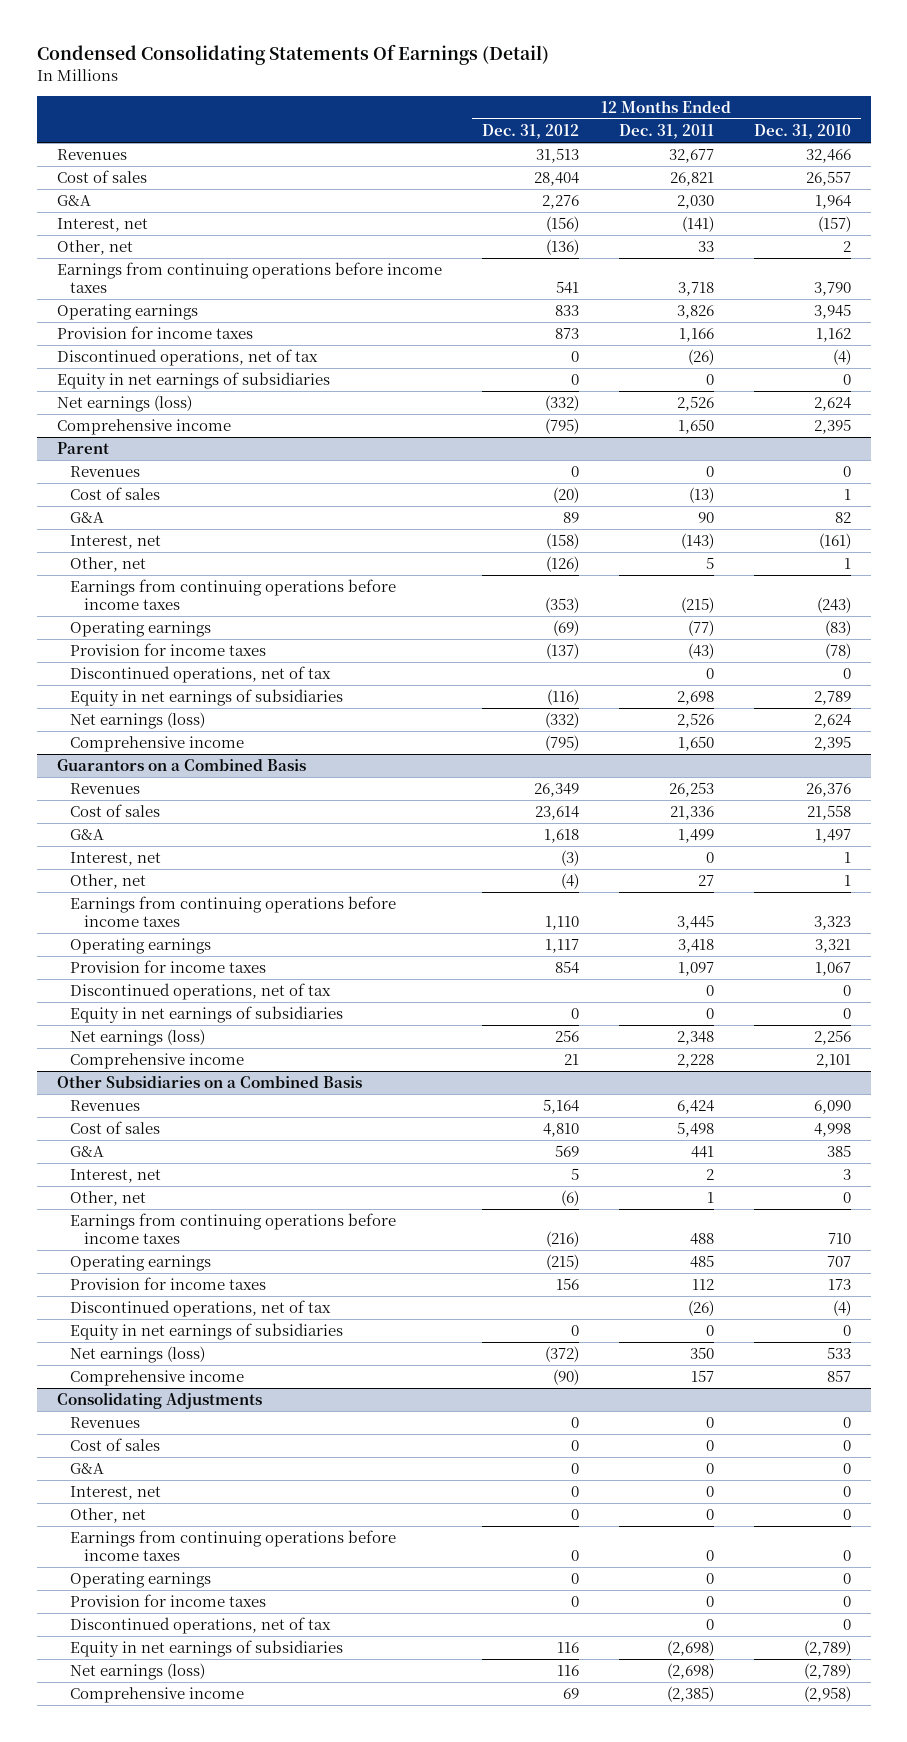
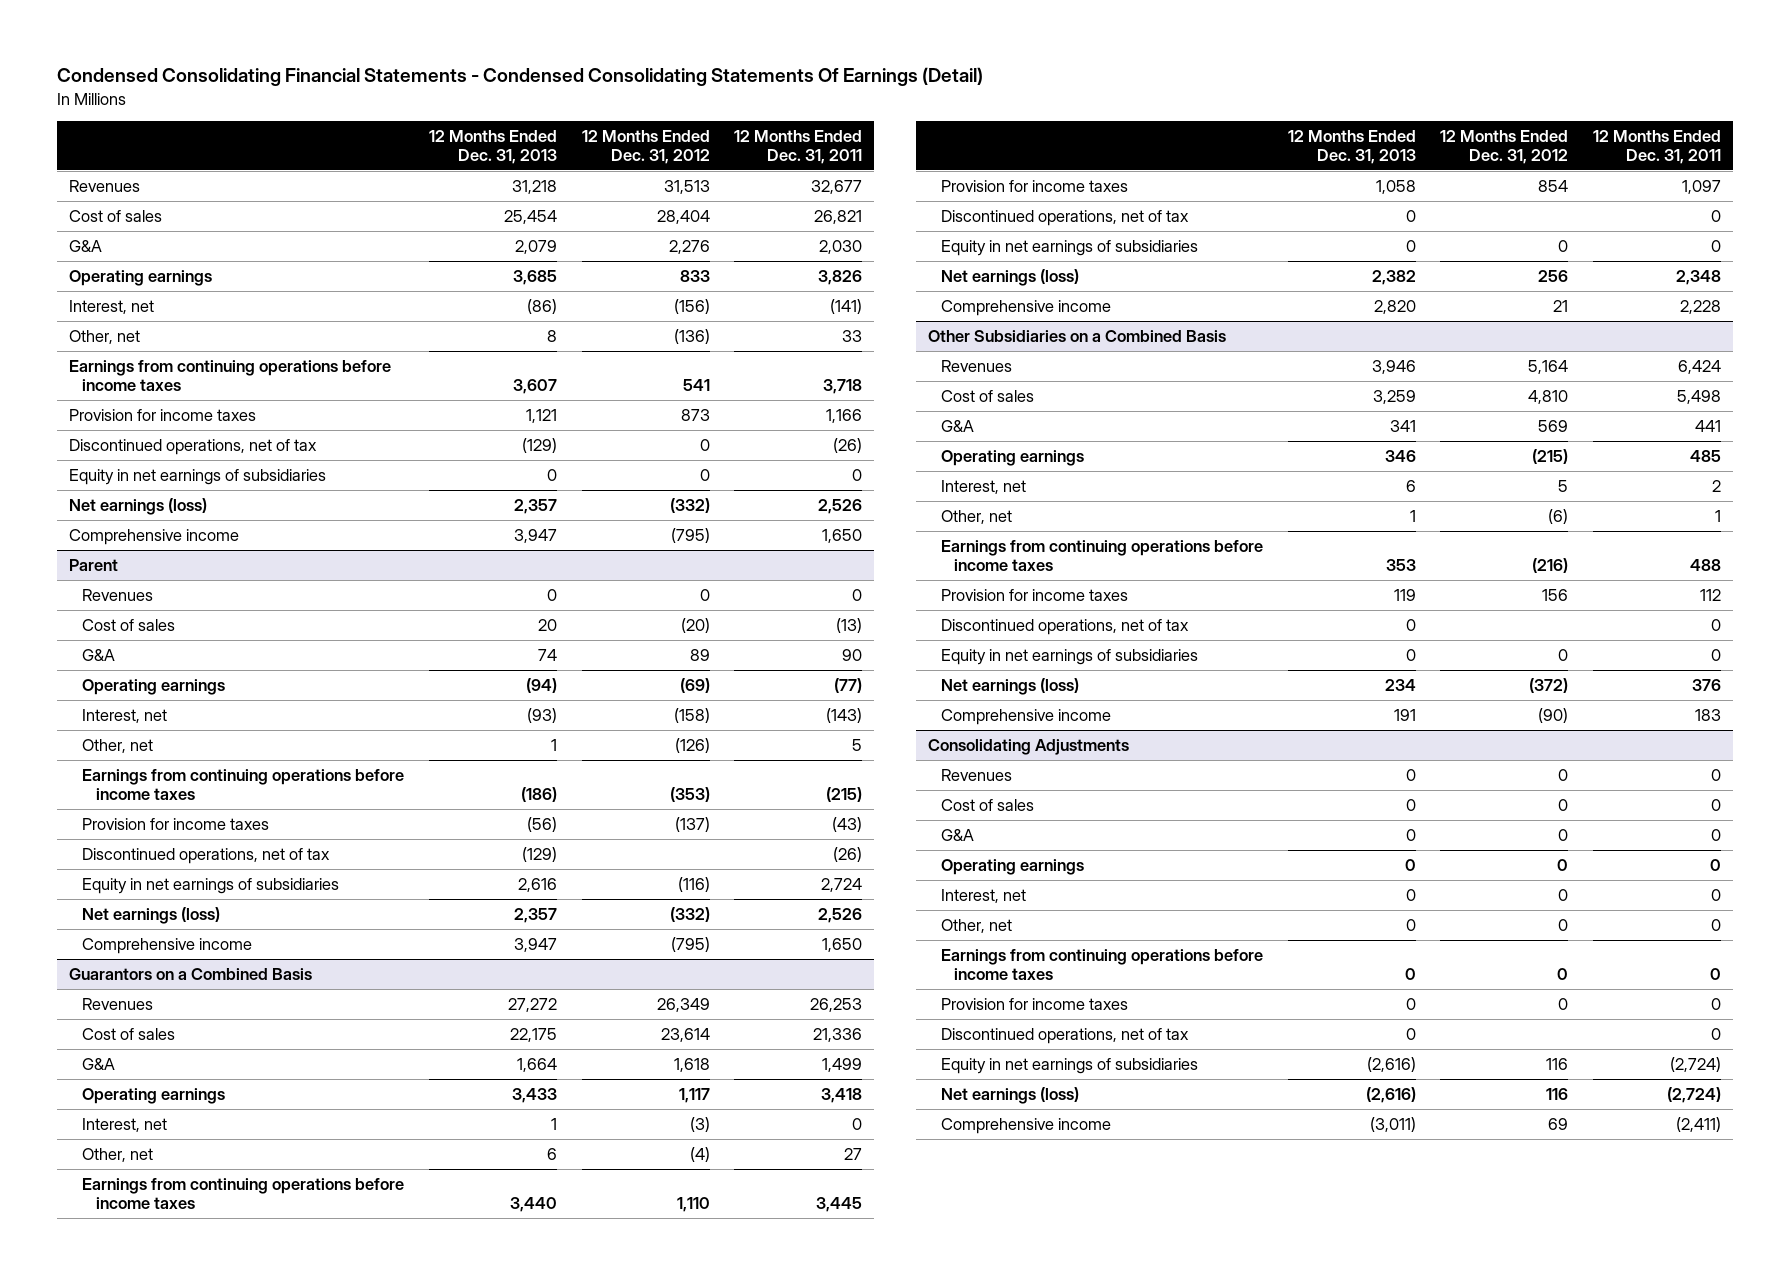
[36,44,549,66] Condensed Consolidating Statements Of Earnings (Detail) -> [56,67,983,87] Condensed Consolidating Financial Statements - Condensed Consolidating Statements Of Earnings (Detail)
[753,124,851,140] Dec. 31, 2010 -> none
none -> [428,129,557,164] 12 Months Ended Dec. 31, 2013
[56,304,198,321] Operating earnings -> [69,269,213,286] Operating earnings
[70,621,212,638] Operating earnings -> [82,678,226,695] Operating earnings
[705,668,714,680] 0 -> [833,846,863,862] (26)
[676,691,714,706] 2,698 -> [821,877,863,892] 2,724
[70,938,212,955] Operating earnings -> [82,1087,226,1104] Operating earnings
[70,1255,212,1272] Operating earnings -> [941,449,1085,466] Operating earnings
[687,1300,714,1317] (26) -> [1710,618,1721,631] 0
[689,1347,714,1360] 350 -> [1691,678,1721,691] 376
[690,1370,714,1383] 157 -> [1694,708,1721,721] 183
[70,1572,212,1589] Operating earnings -> [941,858,1085,875] Operating earnings
[666,1640,714,1657] (2,698) -> [1669,1056,1721,1072] (2,724)
[666,1663,714,1680] (2,698) -> [1666,1086,1721,1103] (2,724)
[666,1686,714,1703] (2,385) -> [1675,1116,1721,1132] (2,411)

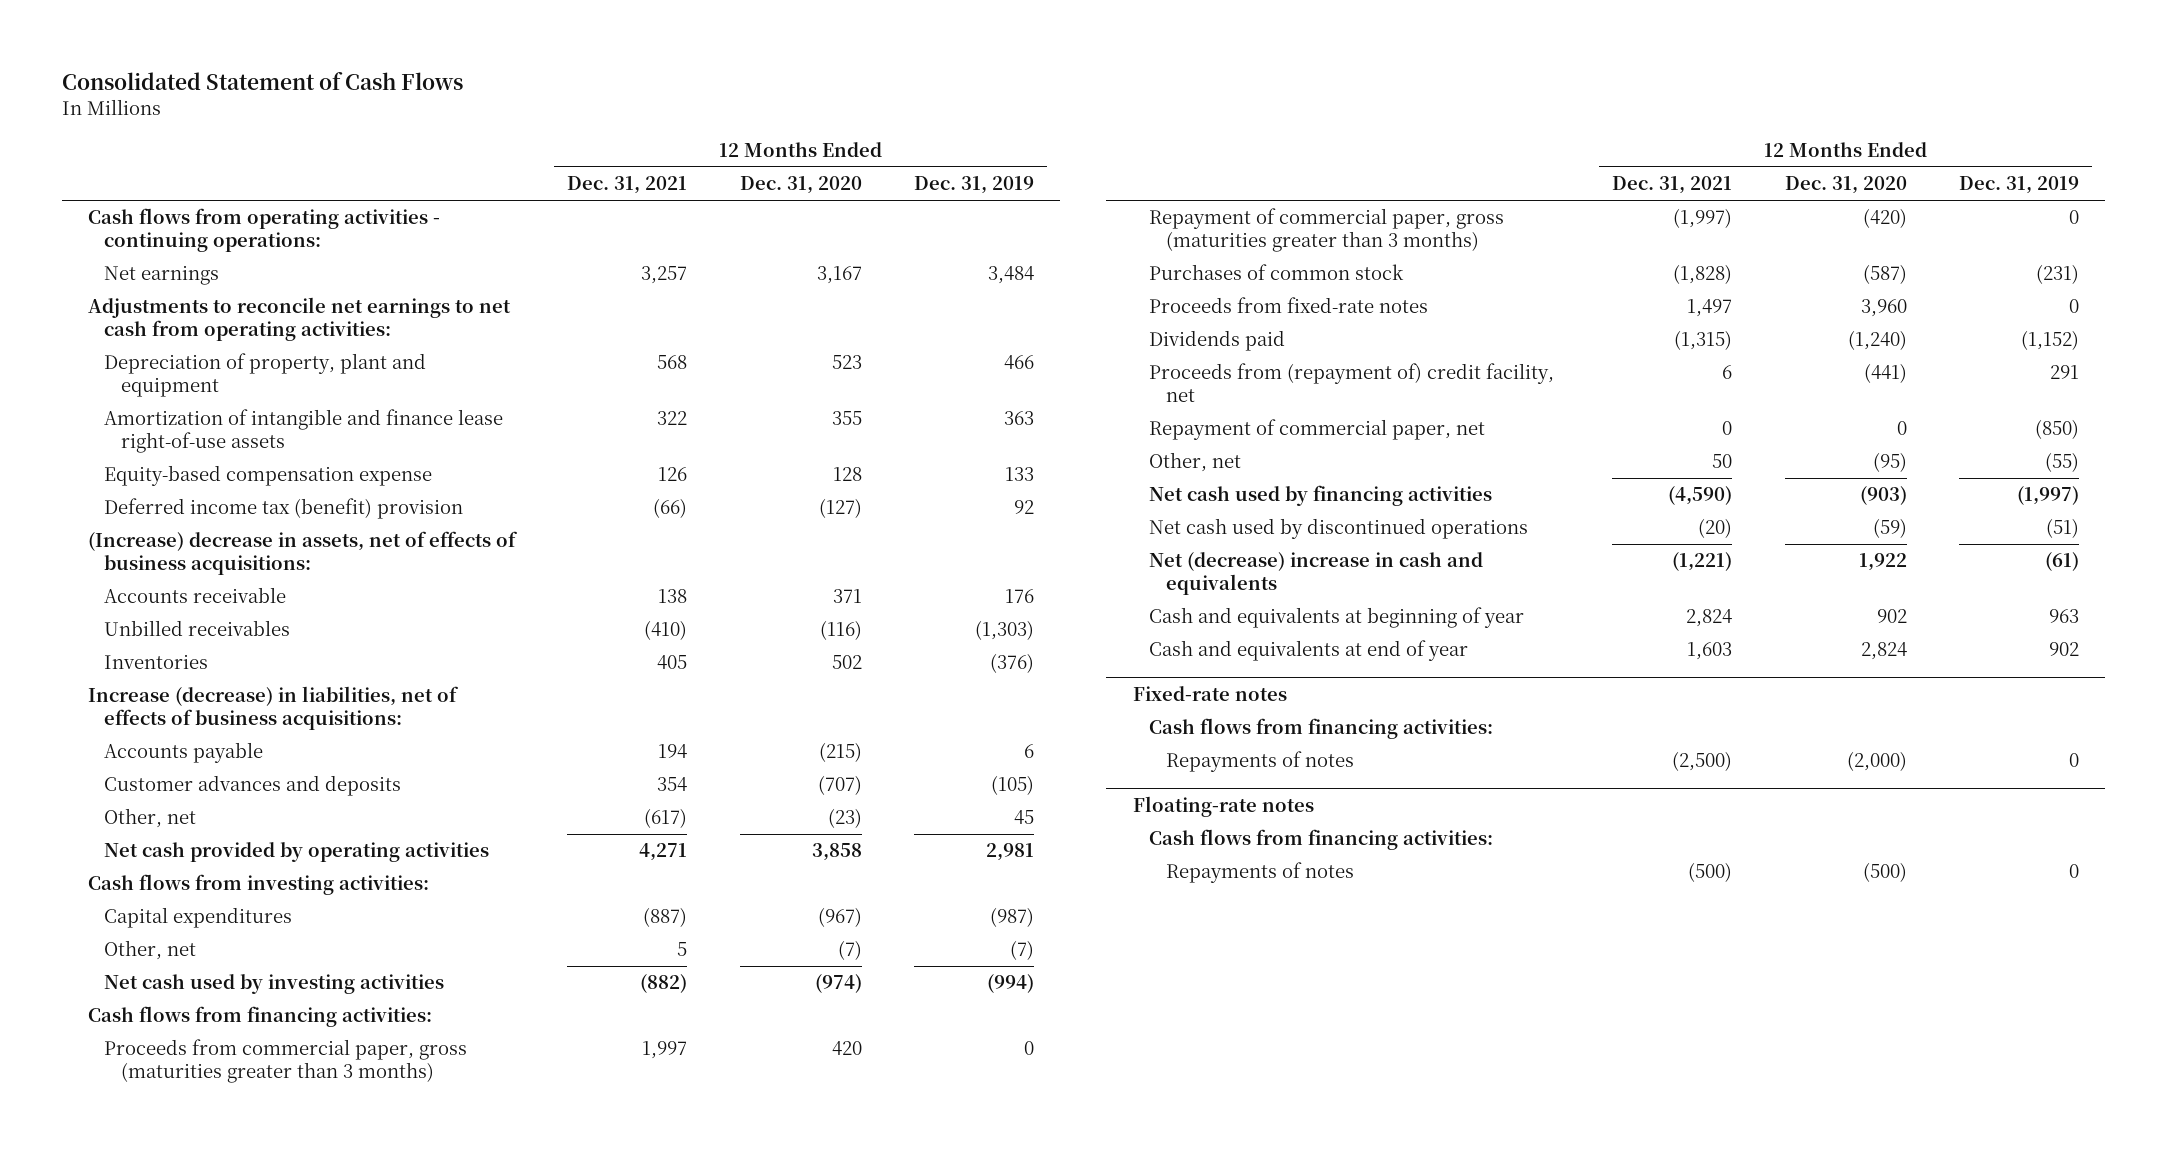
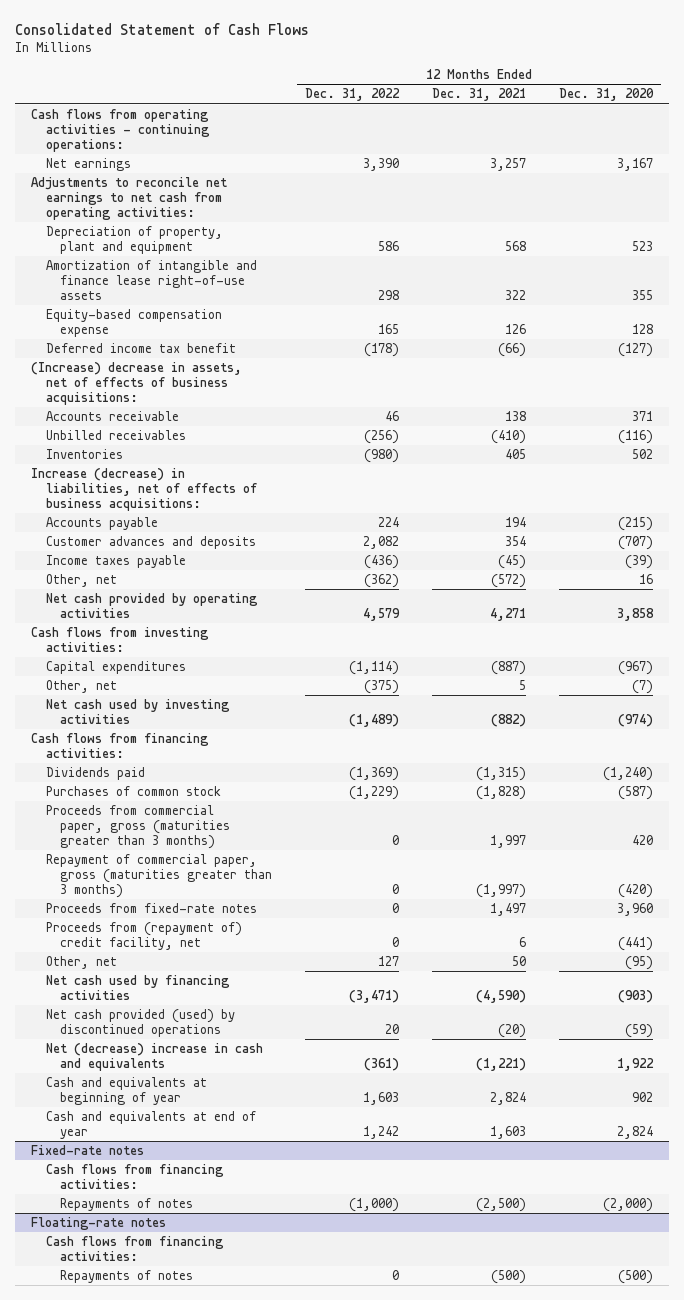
[914,176,1035,195] Dec. 31, 2019 -> none
none -> [305,88,401,102] Dec. 31, 2022
[104,498,464,520] Deferred income tax (benefit) provision -> [45,343,236,354] Deferred income tax benefit
none -> [45,555,186,569] Income taxes payable
[644,808,688,829] (617) -> [491,574,527,589] (572)
[827,808,862,829] (23) -> [638,574,653,585] 16
[1149,330,1286,352] Dividends paid -> [45,767,145,781] Dividends paid
[1149,264,1405,281] Purchases of common stock -> [45,786,221,797] Purchases of common stock
[1149,419,1486,441] Repayment of commercial paper, net -> none
[1149,518,1529,540] Net cash used by discontinued operations -> [45,1009,235,1038] Net cash provided (used) by discontinued operations

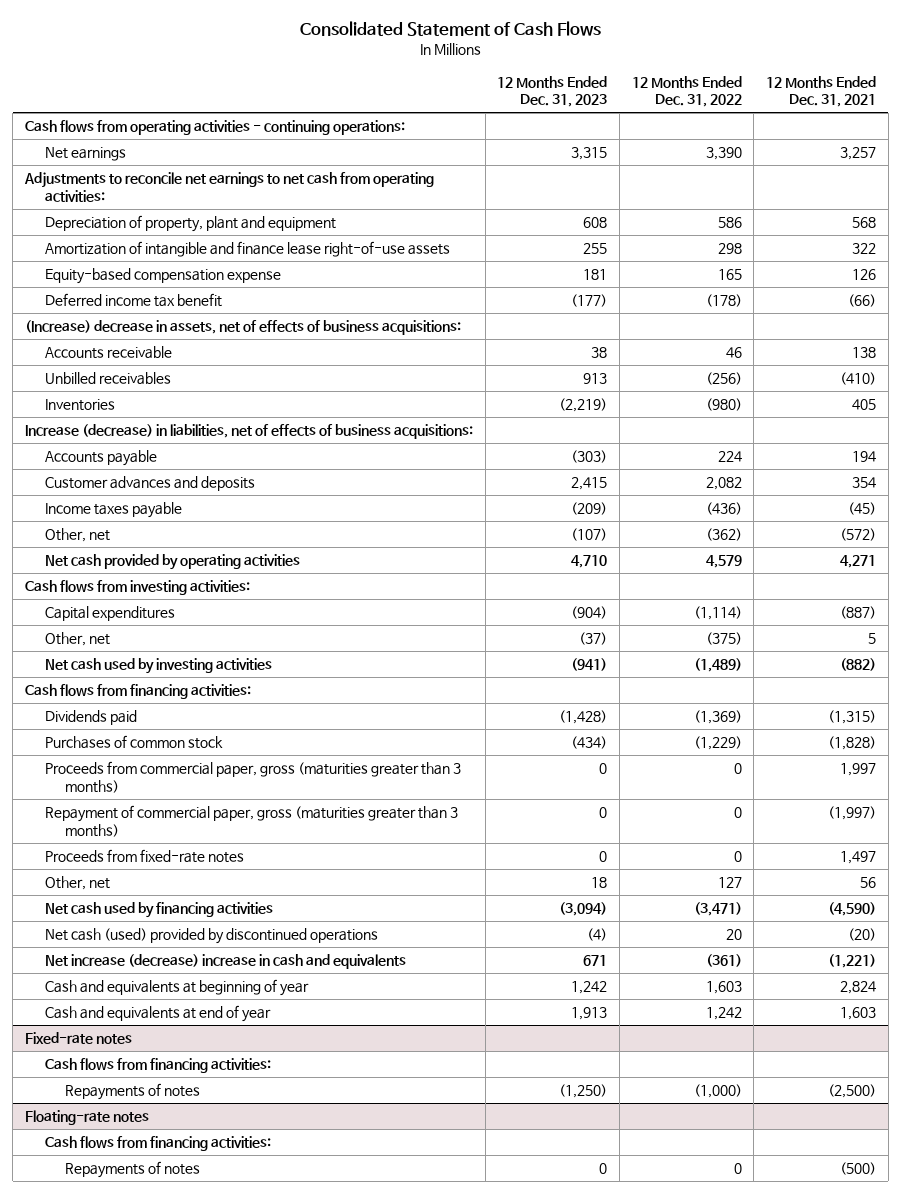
[558,88,654,102] Dec. 31, 2020 -> none
none -> [497,75,608,108] 12 Months Ended Dec. 31, 2023
[45,922,242,951] Proceeds from (repayment of) credit facility, net -> none
[512,956,527,967] 50 -> [860,877,877,889] 56
[45,1009,235,1038] Net cash provided (used) by discontinued operations -> [45,928,379,945] Net cash (used) provided by discontinued operations
[45,1043,263,1072] Net (decrease) increase in cash and equivalents -> [45,954,407,970] Net increase (decrease) increase in cash and equivalents

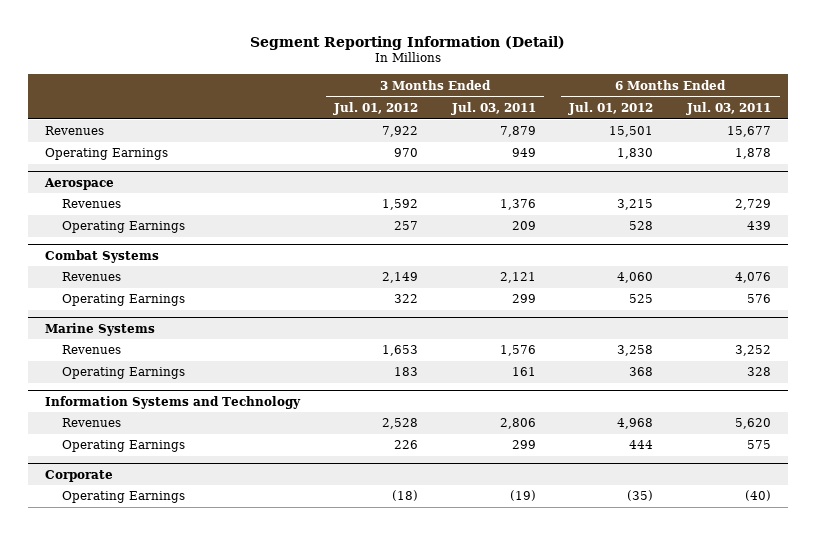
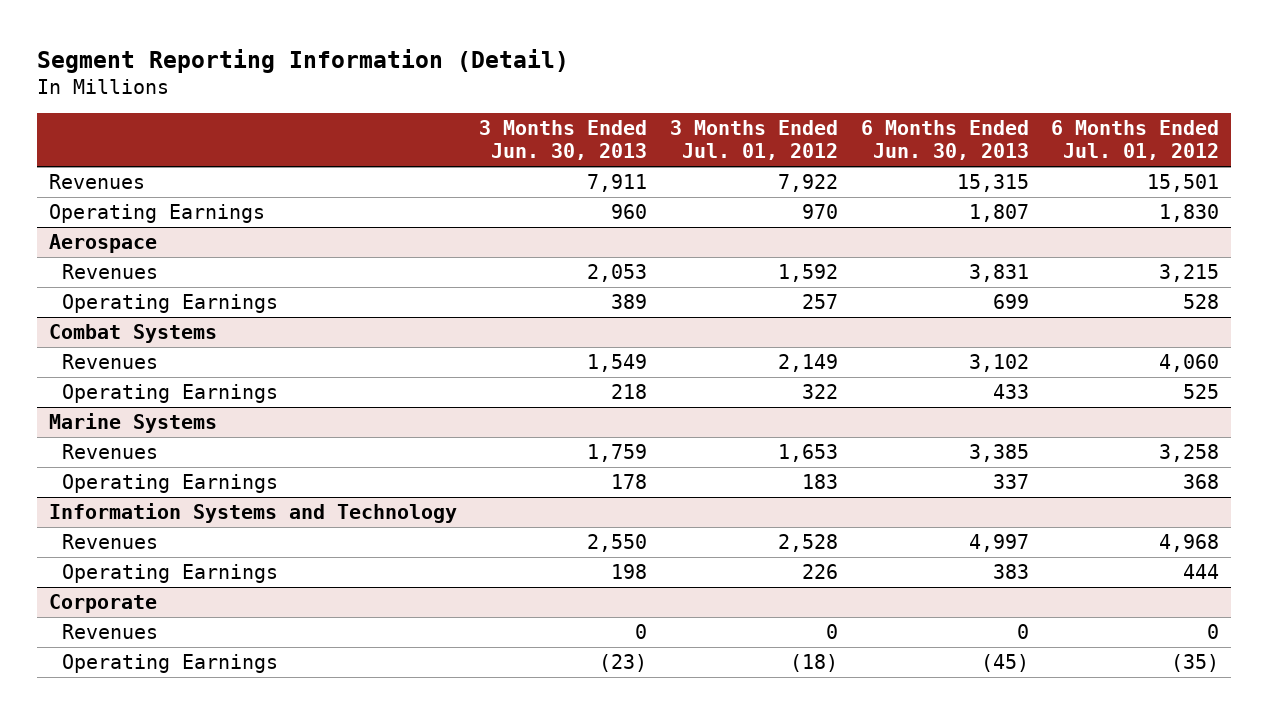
[450,101,536,115] Jul. 03, 2011 -> none
[686,101,772,115] Jul. 03, 2011 -> none
none -> [479,120,648,161] 3 Months Ended Jun. 30, 2013
none -> [860,120,1029,161] 6 Months Ended Jun. 30, 2013
none -> [62,623,159,639] Revenues

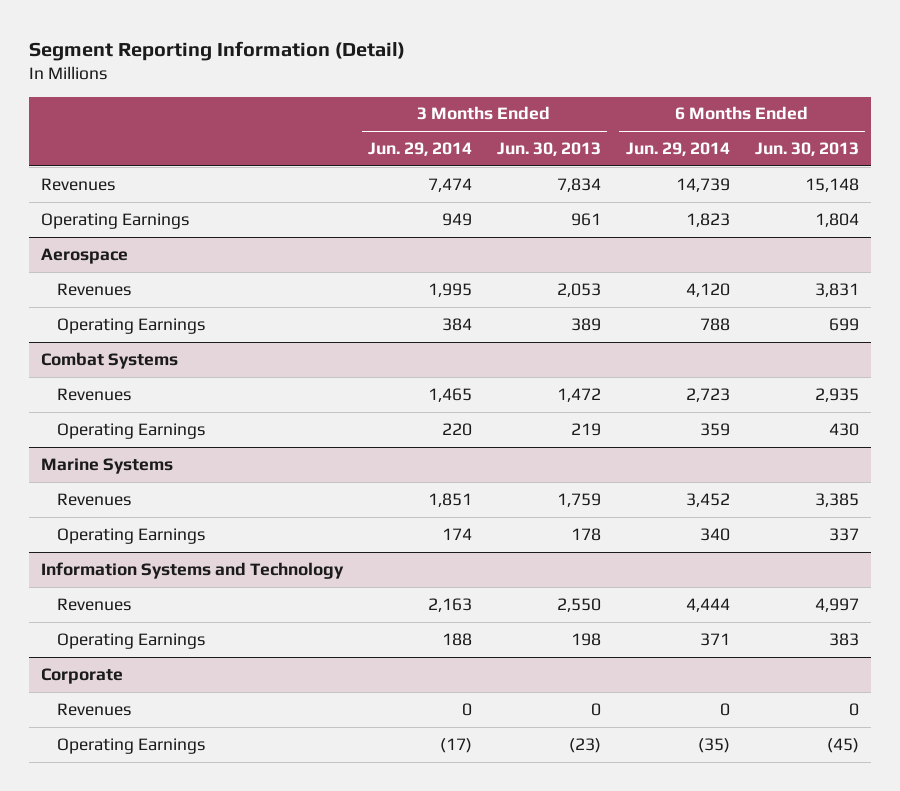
[670,120,839,161] 3 Months Ended Jul. 01, 2012 -> none
[1051,120,1220,161] 6 Months Ended Jul. 01, 2012 -> none
none -> [368,141,473,156] Jun. 29, 2014
none -> [625,141,730,156] Jun. 29, 2014
[587,173,648,192] 7,911 -> [556,177,601,192] 7,834
[956,173,1029,192] 15,315 -> [804,177,859,192] 15,148
[611,203,648,219] 960 -> [570,212,601,226] 961
[968,203,1029,222] 1,807 -> [814,212,859,227] 1,804
[587,353,648,372] 1,549 -> [556,387,601,402] 1,472
[968,353,1029,372] 3,102 -> [814,387,859,402] 2,935
[611,383,648,399] 218 -> [570,422,601,436] 219
[992,383,1029,399] 433 -> [828,422,859,436] 430

